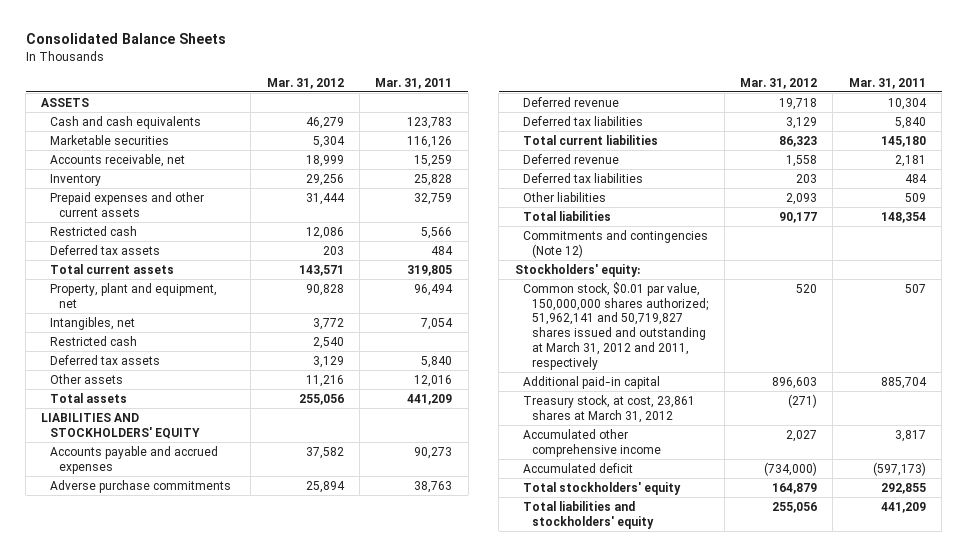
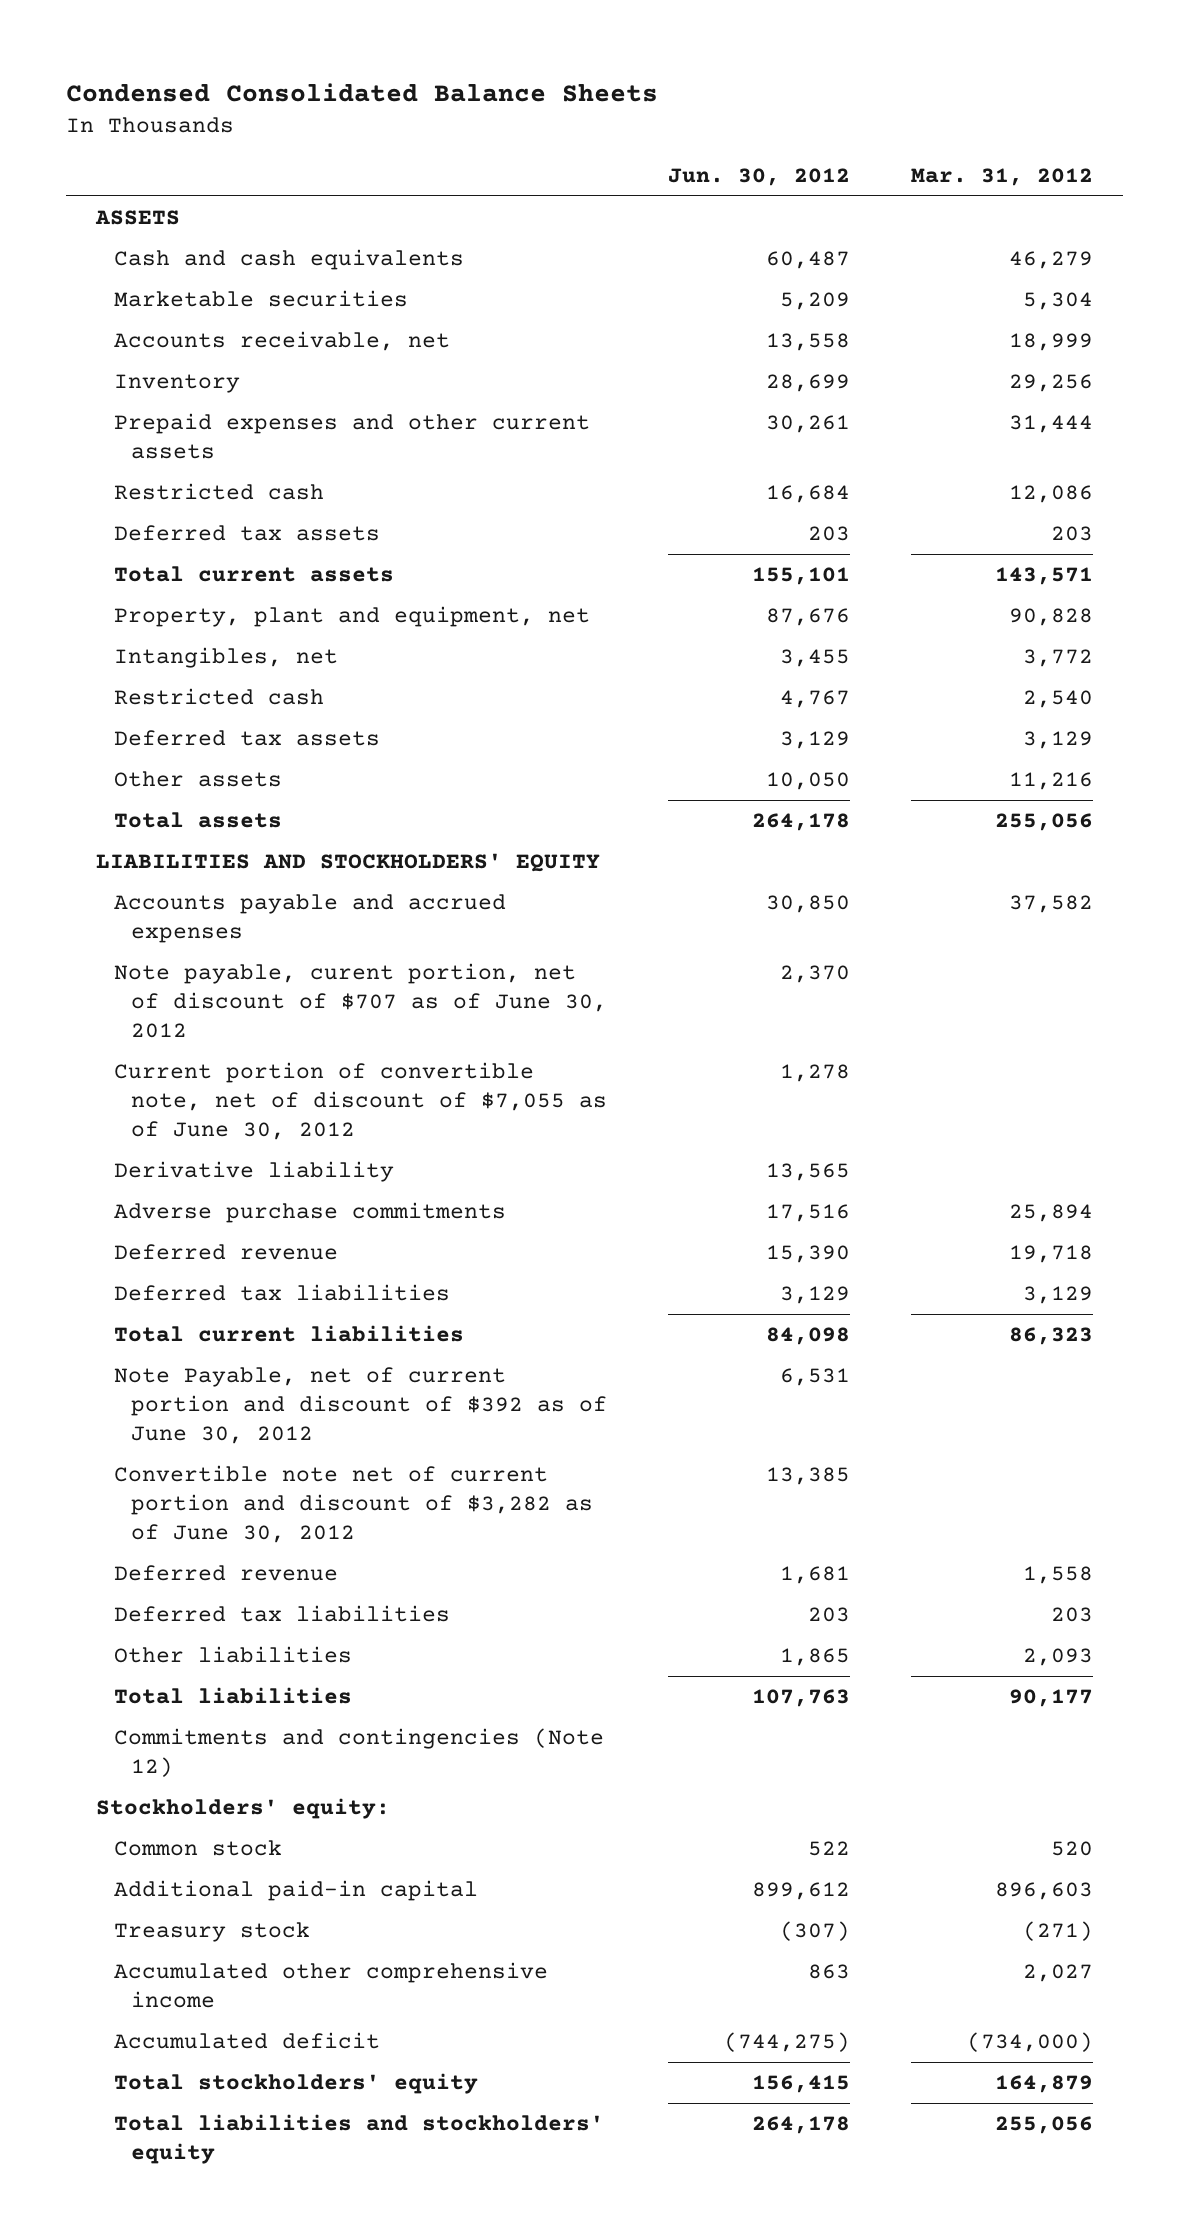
[25,33,226,45] Consolidated Balance Sheets -> [65,83,658,103] Condensed Consolidated Balance Sheets
[375,77,453,89] Mar. 31, 2011 -> none
none -> [667,167,850,186] Jun. 30, 2012
none -> [113,962,608,1038] Note payable, curent portion, net of discount of $707 as of June 30, 2012
none -> [113,1061,608,1140] Current portion of convertible note, net of discount of $7,055 as of June 30, 2012
none -> [113,1160,394,1182] Derivative liability
none -> [113,1366,608,1444] Note Payable, net of current portion and discount of $392 as of June 30, 2012
none -> [113,1464,594,1543] Convertible note net of current portion and discount of $3,282 as of June 30, 2012
[523,281,708,370] Common stock, $0.01 par value, 150,000,000 shares authorized; 51,962,141 and 50,719,827 shares issued and outstanding at March 31, 2012 and 2011, respectively -> [113,1839,282,1856] Common stock
[523,394,696,423] Treasury stock, at cost, 23,861 shares at March 31, 2012 -> [113,1921,310,1942] Treasury stock

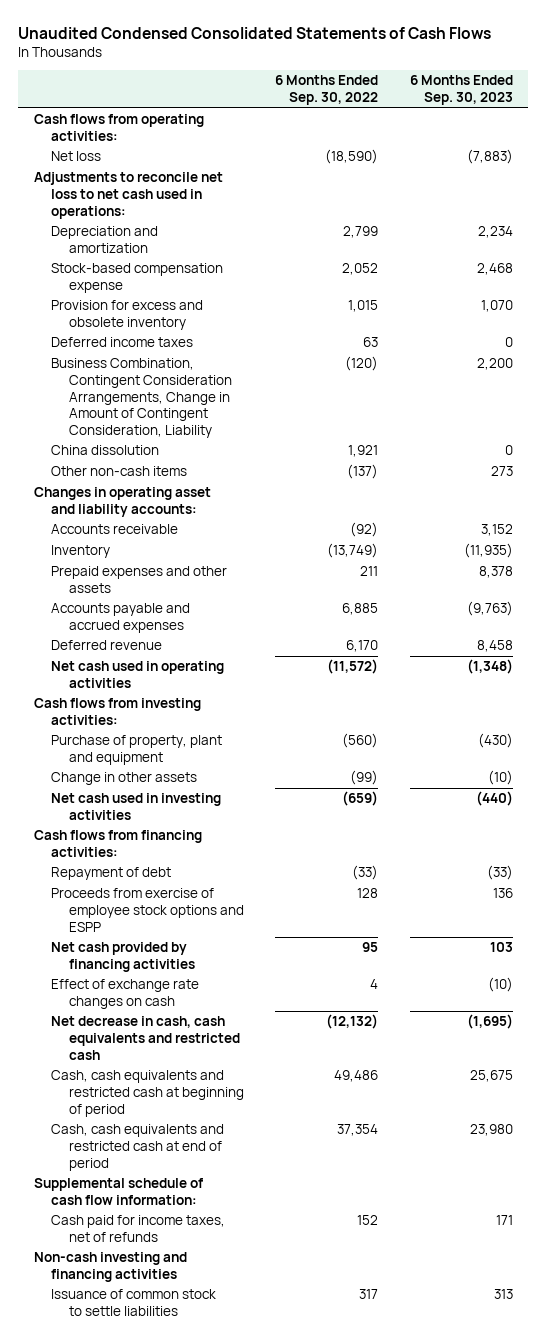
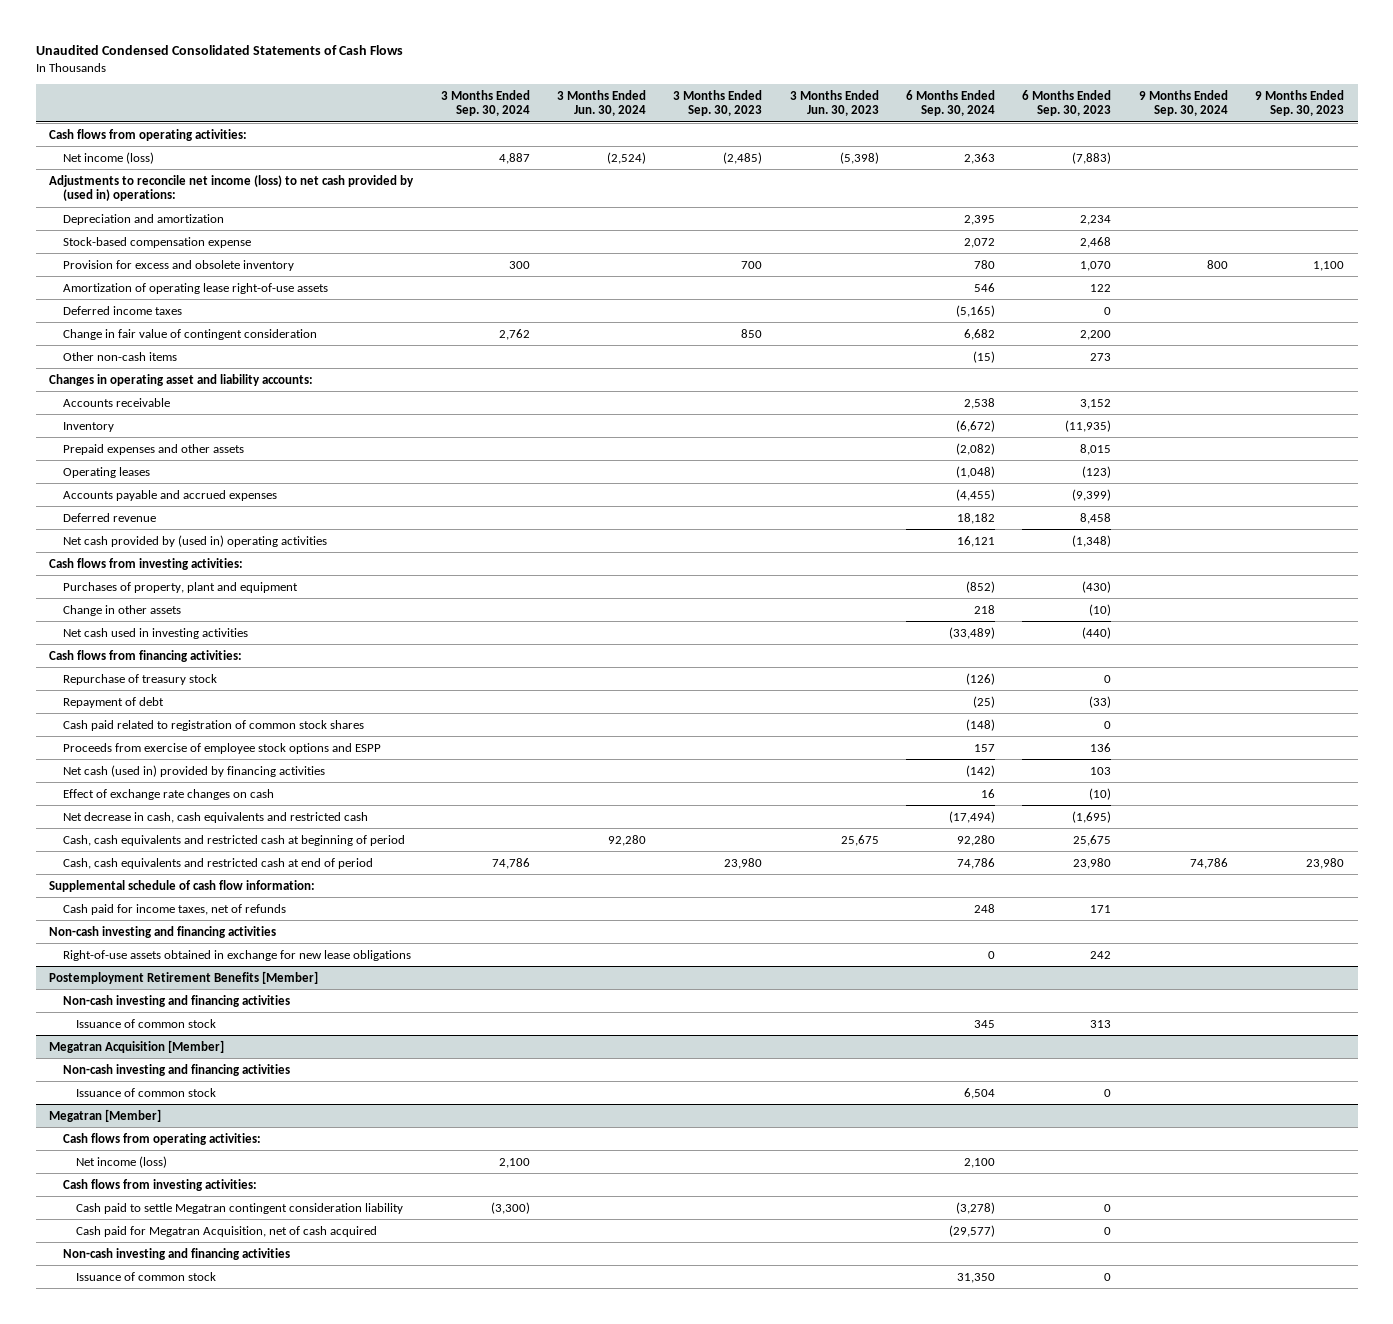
[275,75,379,106] 6 Months Ended Sep. 30, 2022 -> none
none -> [440,89,530,117] 3 Months Ended Sep. 30, 2024
none -> [557,89,647,117] 3 Months Ended Jun. 30, 2024
none -> [673,89,763,117] 3 Months Ended Sep. 30, 2023
none -> [789,89,879,117] 3 Months Ended Jun. 30, 2023
none -> [905,89,995,117] 6 Months Ended Sep. 30, 2024
none -> [1138,89,1228,117] 9 Months Ended Sep. 30, 2024
none -> [1254,89,1344,117] 9 Months Ended Sep. 30, 2023
[51,151,102,162] Net loss -> [62,151,154,164] Net income (loss)
[33,172,223,219] Adjustments to reconcile net loss to net cash used in operations: -> [49,174,415,201] Adjustments to reconcile net income (loss) to net cash provided by (used in) operations:
none -> [62,282,328,294] Amortization of operating lease right-of-use assets
[51,445,160,456] China dissolution -> none
[51,358,233,438] Business Combination, Contingent Consideration Arrangements, Change in Amount of Contingent Consideration, Liability -> [62,328,317,340] Change in fair value of contingent consideration
[478,566,513,579] 8,378 -> [1080,443,1112,455] 8,015
none -> [62,466,150,478] Operating leases
[466,601,513,617] (9,763) -> [1072,488,1112,501] (9,399)
[51,661,225,688] Net cash used in operating activities -> [62,534,327,547] Net cash provided by (used in) operating activities
[51,735,223,765] Purchase of property, plant and equipment -> [62,581,298,593] Purchases of property, plant and equipment
none -> [62,673,217,685] Repurchase of treasury stock
none -> [62,719,364,731] Cash paid related to registration of common stock shares
[51,942,196,972] Net cash provided by financing activities -> [62,764,325,777] Net cash (used in) provided by financing activities
none -> [62,949,411,961] Right-of-use assets obtained in exchange for new lease obligations
none -> [49,970,319,984] Postemployment Retirement Benefits [Member]
none -> [62,994,290,1007] Non-cash investing and financing activities
[51,1289,217,1316] Issuance of common stock to settle liabilities -> [75,1018,216,1028] Issuance of common stock
none -> [49,1039,225,1053] Megatran Acquisition [Member]
none -> [62,1063,290,1076] Non-cash investing and financing activities
none -> [75,1087,216,1097] Issuance of common stock
none -> [49,1108,162,1122] Megatran [Member]
none -> [62,1132,261,1145] Cash flows from operating activities:
none -> [75,1155,167,1168] Net income (loss)
none -> [62,1178,257,1191] Cash flows from investing activities:
none -> [75,1202,403,1214] Cash paid to settle Megatran contingent consideration liability
none -> [75,1225,377,1237] Cash paid for Megatran Acquisition, net of cash acquired
none -> [62,1247,290,1260] Non-cash investing and financing activities
none -> [75,1271,216,1281] Issuance of common stock

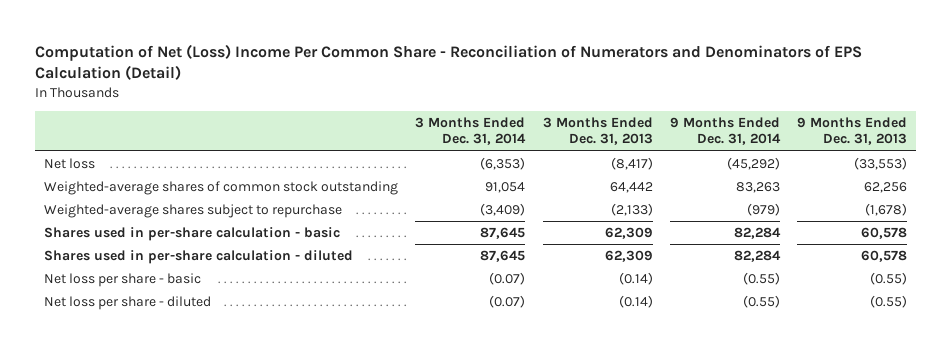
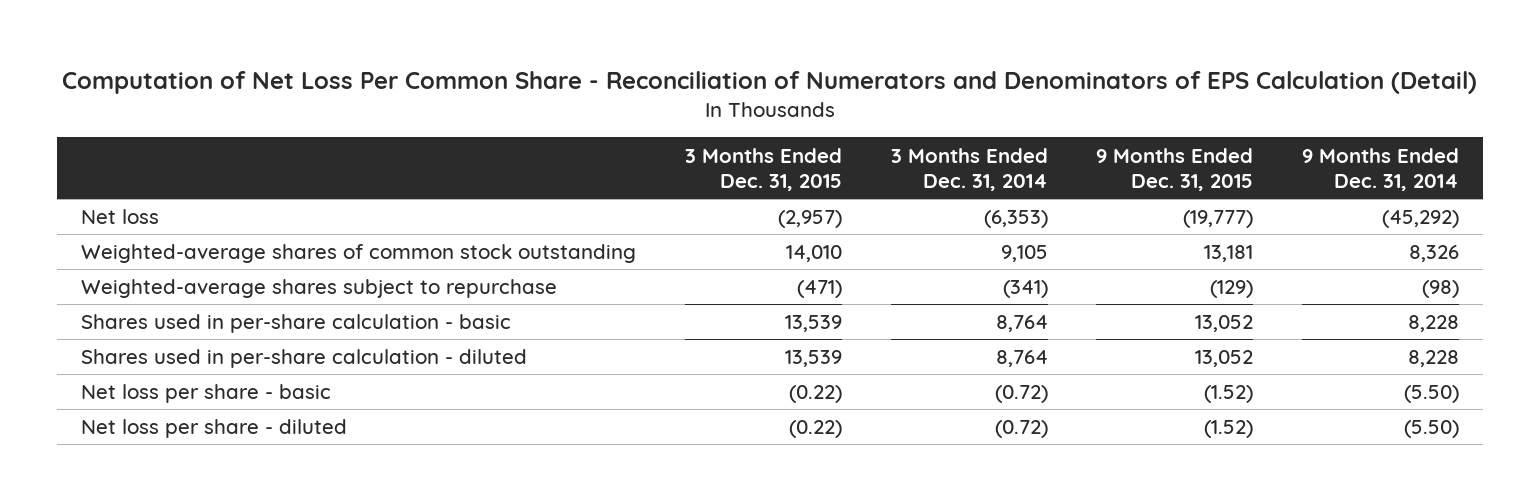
[35,43,863,81] Computation of Net (Loss) Income Per Common Share - Reconciliation of Numerators and Denominators of EPS Calculation (Detail) -> [62,70,1478,94] Computation of Net Loss Per Common Share - Reconciliation of Numerators and Denominators of EPS Calculation (Detail)
[542,116,653,146] 3 Months Ended Dec. 31, 2013 -> none
[797,116,908,146] 9 Months Ended Dec. 31, 2013 -> none
none -> [684,147,842,191] 3 Months Ended Dec. 31, 2015
none -> [1096,147,1254,191] 9 Months Ended Dec. 31, 2015
[485,182,526,194] 91,054 -> [1000,245,1048,263] 9,105
[736,182,781,194] 83,263 -> [1409,245,1460,263] 8,326
[480,203,526,217] (3,409) -> [1002,280,1048,299] (341)
[747,203,781,217] (979) -> [1422,280,1460,299] (98)
[480,227,526,240] 87,645 -> [995,315,1048,333] 8,764
[734,227,782,240] 82,284 -> [1408,315,1460,333] 8,228
[480,250,526,263] 87,645 -> [995,350,1048,368] 8,764
[734,250,782,263] 82,284 -> [1408,350,1460,368] 8,228
[489,272,526,286] (0.07) -> [994,385,1048,404] (0.72)
[743,272,781,286] (0.55) -> [1404,385,1460,404] (5.50)
[489,295,526,309] (0.07) -> [994,420,1048,439] (0.72)
[743,295,781,309] (0.55) -> [1404,420,1460,439] (5.50)

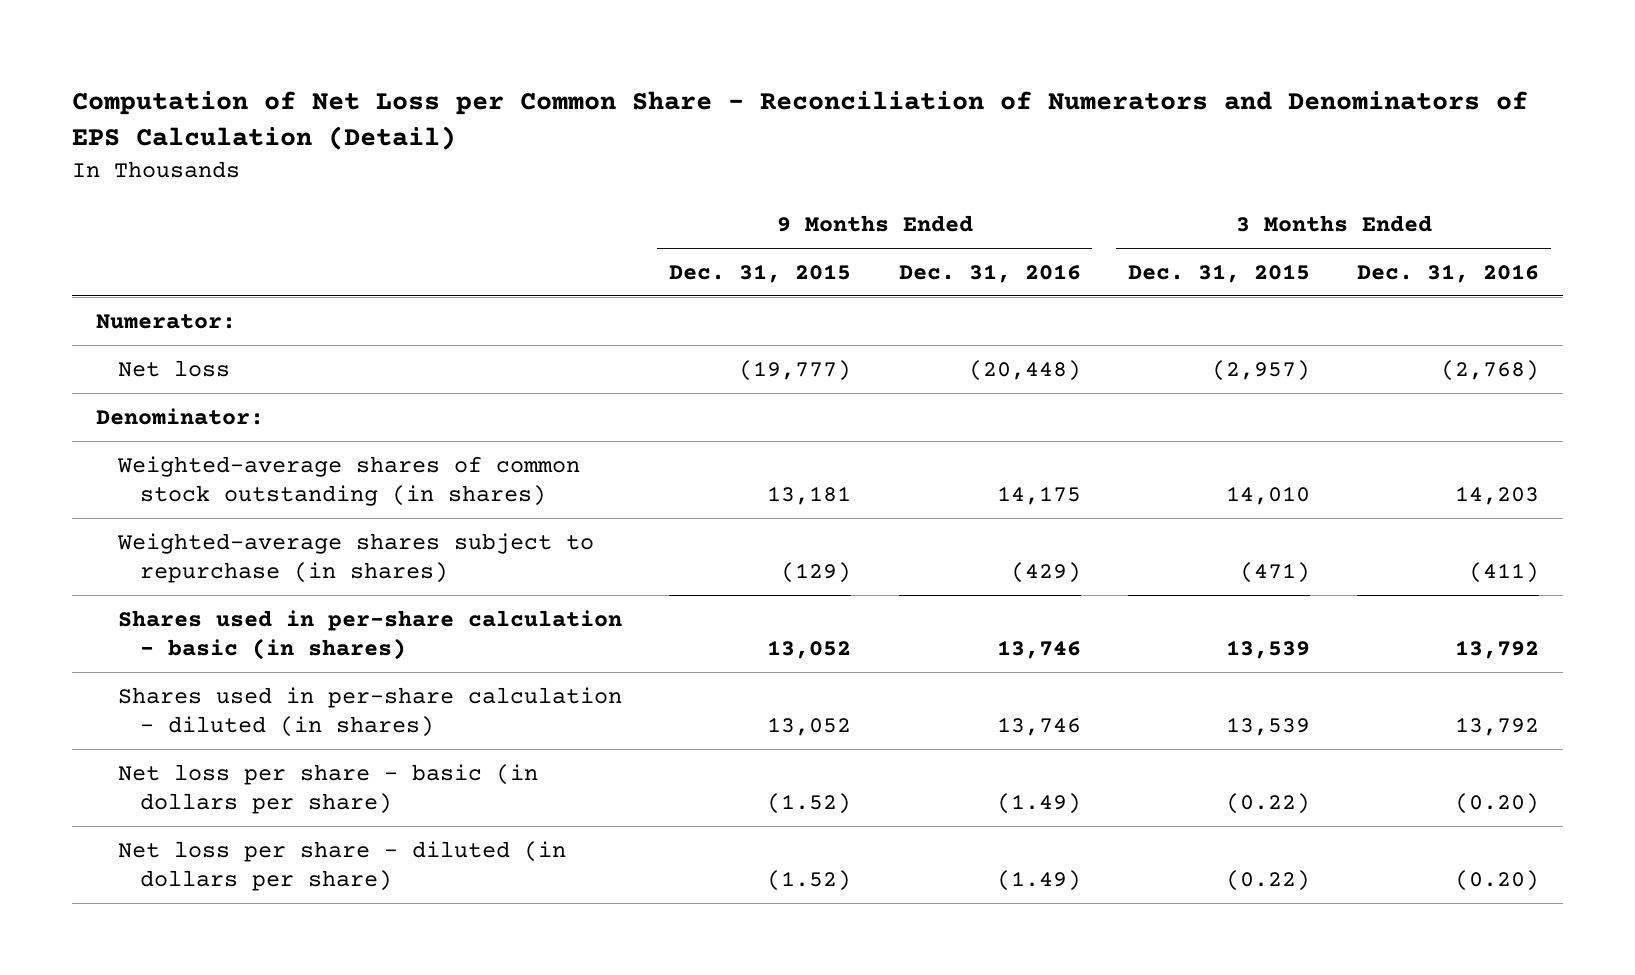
[62,70,1478,94] Computation of Net Loss Per Common Share - Reconciliation of Numerators and Denominators of EPS Calculation (Detail) -> [71,90,1528,151] Computation of Net Loss per Common Share - Reconciliation of Numerators and Denominators of EPS Calculation (Detail)
[890,147,1048,191] 3 Months Ended Dec. 31, 2014 -> none
[1302,147,1460,191] 9 Months Ended Dec. 31, 2014 -> none
none -> [898,263,1081,283] Dec. 31, 2016
none -> [1357,263,1540,283] Dec. 31, 2016
none -> [95,313,236,329] Numerator:
none -> [95,407,264,425] Denominator:
[81,244,637,264] Weighted-average shares of common stock outstanding -> [116,455,580,507] Weighted-average shares of common stock outstanding (in shares)
[81,279,558,299] Weighted-average shares subject to repurchase -> [116,532,594,584] Weighted-average shares subject to repurchase (in shares)
[81,314,512,334] Shares used in per-share calculation - basic -> [117,609,622,661] Shares used in per-share calculation - basic (in shares)
[81,349,528,369] Shares used in per-share calculation - diluted -> [117,686,622,738] Shares used in per-share calculation - diluted (in shares)
[81,384,332,404] Net loss per share - basic -> [117,763,538,815] Net loss per share - basic (in dollars per share)
[81,419,348,439] Net loss per share - diluted -> [117,840,566,892] Net loss per share - diluted (in dollars per share)

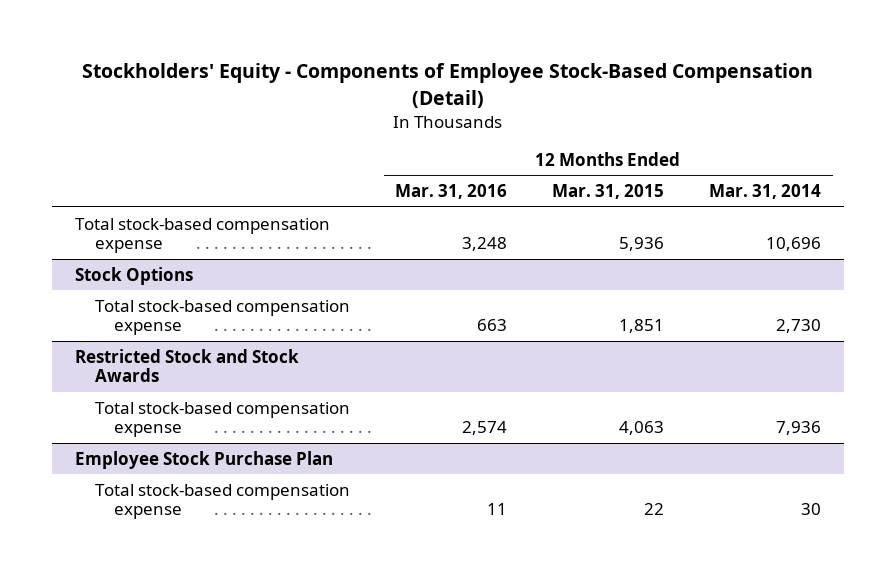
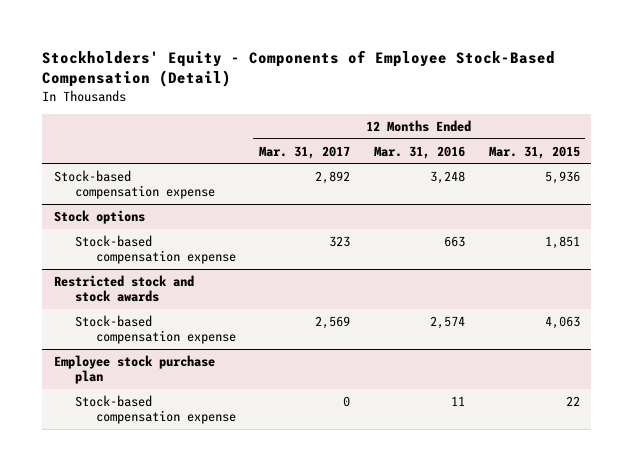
[709,184,822,200] Mar. 31, 2014 -> none
none -> [259,145,351,159] Mar. 31, 2017
[74,217,330,254] Total stock-based compensation expense -> [54,169,215,200] Stock-based compensation expense
[74,266,193,285] Stock Options -> [54,209,146,224] Stock options
[94,299,350,336] Total stock-based compensation expense -> [74,234,236,265] Stock-based compensation expense
[74,348,299,383] Restricted Stock and Stock Awards -> [54,274,195,303] Restricted stock and stock awards
[94,401,350,438] Total stock-based compensation expense -> [74,314,236,345] Stock-based compensation expense
[74,450,333,469] Employee Stock Purchase Plan -> [54,354,216,385] Employee stock purchase plan
[94,483,350,520] Total stock-based compensation expense -> [74,394,236,425] Stock-based compensation expense

